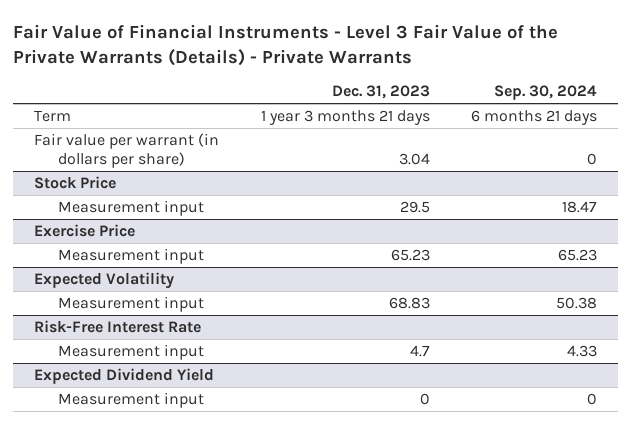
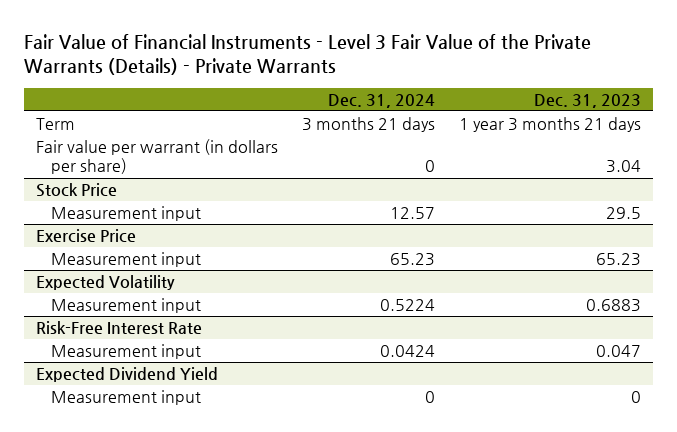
[494,85,598,101] Sep. 30, 2024 -> none
none -> [328,93,436,108] Dec. 31, 2024
[388,297,430,310] 68.83 -> [586,299,642,313] 0.6883
[409,345,430,358] 4.7 -> [596,345,642,358] 0.047

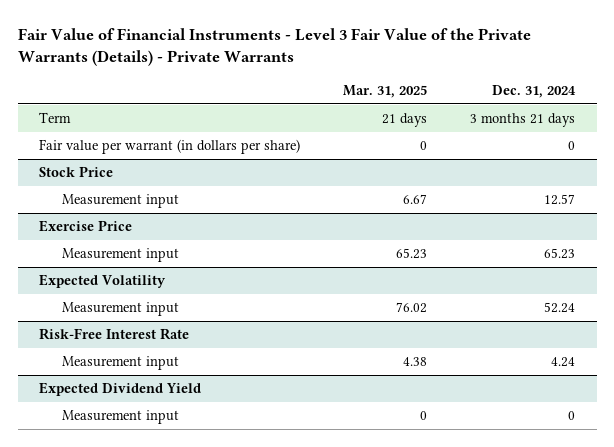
[534,93,642,108] Dec. 31, 2023 -> none
none -> [343,84,428,98] Mar. 31, 2025
[380,299,436,312] 0.5224 -> [544,302,576,314] 52.24
[380,345,436,358] 0.0424 -> [551,357,576,368] 4.24

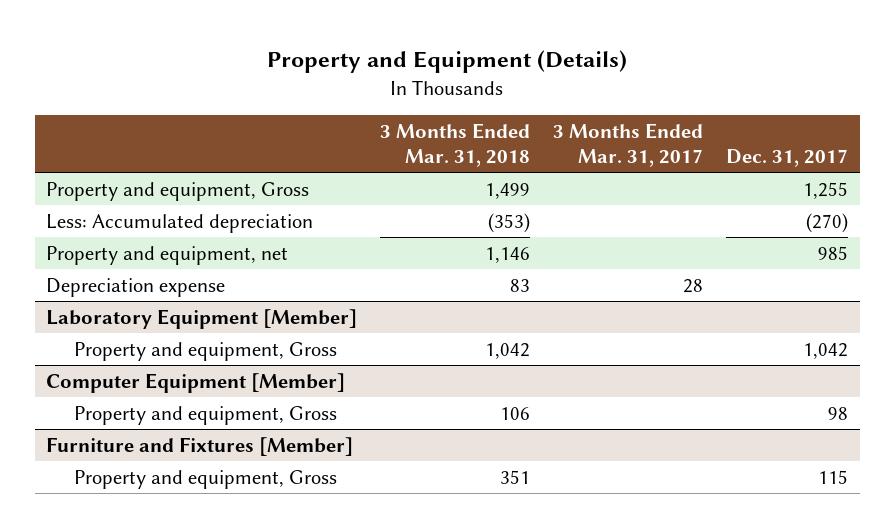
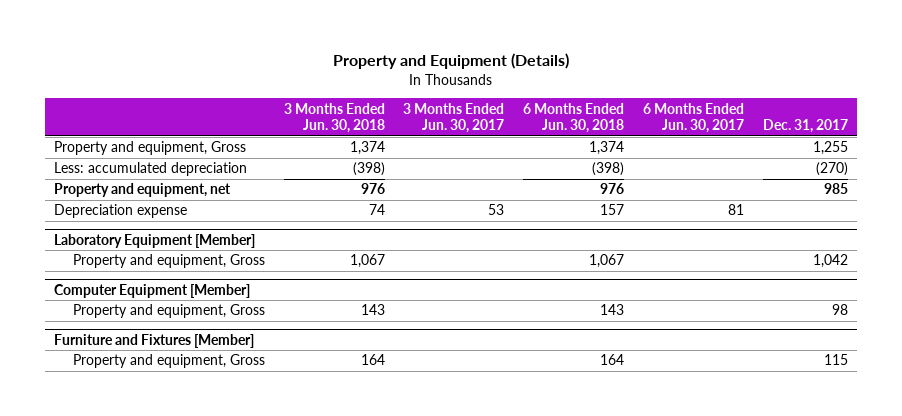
[380,123,531,168] 3 Months Ended Mar. 31, 2018 -> none
[553,123,704,168] 3 Months Ended Mar. 31, 2017 -> none
none -> [283,102,385,134] 3 Months Ended Jun. 30, 2018
none -> [403,102,505,134] 3 Months Ended Jun. 30, 2017
none -> [523,102,625,134] 6 Months Ended Jun. 30, 2018
none -> [642,102,744,134] 6 Months Ended Jun. 30, 2017
[46,213,314,233] Less: Accumulated depreciation -> [54,162,248,177] Less: accumulated depreciation

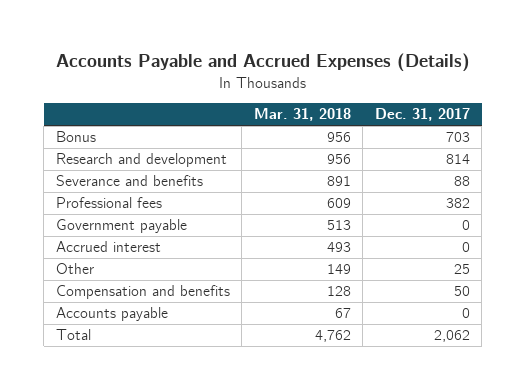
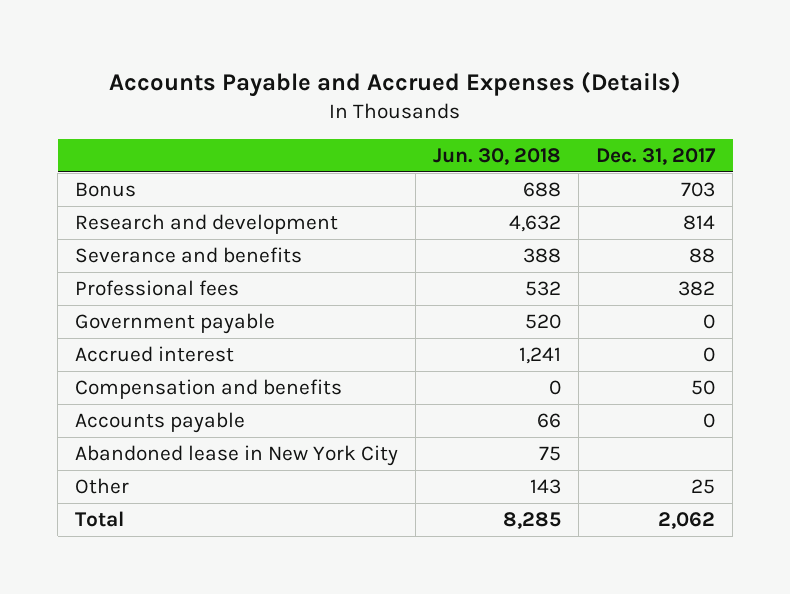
[253,108,351,122] Mar. 31, 2018 -> none
none -> [433,147,562,165] Jun. 30, 2018
none -> [75,444,399,466] Abandoned lease in New York City
[55,263,94,275] Other -> [75,477,130,494] Other

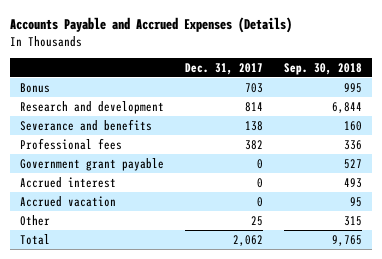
[433,147,562,165] Jun. 30, 2018 -> none
none -> [284,62,363,75] Sep. 30, 2018
[689,247,716,263] 88 -> [245,120,264,131] 138
[75,312,276,334] Government payable -> [20,157,165,171] Government grant payable
[75,378,343,399] Compensation and benefits -> none
[75,411,246,433] Accounts payable -> none
[75,444,399,466] Abandoned lease in New York City -> none
none -> [20,195,117,207] Accrued vacation

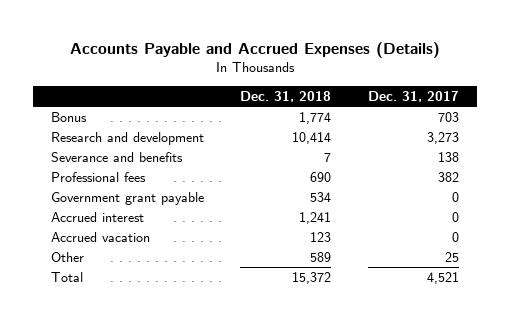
[284,62,363,75] Sep. 30, 2018 -> none
none -> [240,90,332,102] Dec. 31, 2018
[245,101,264,112] 814 -> [426,131,459,144] 3,273
[233,234,264,246] 2,062 -> [426,271,459,284] 4,521

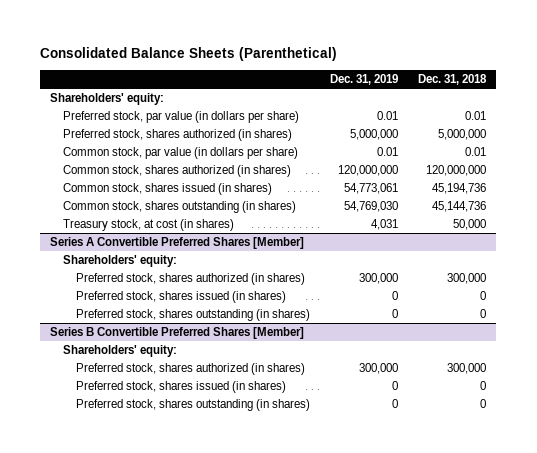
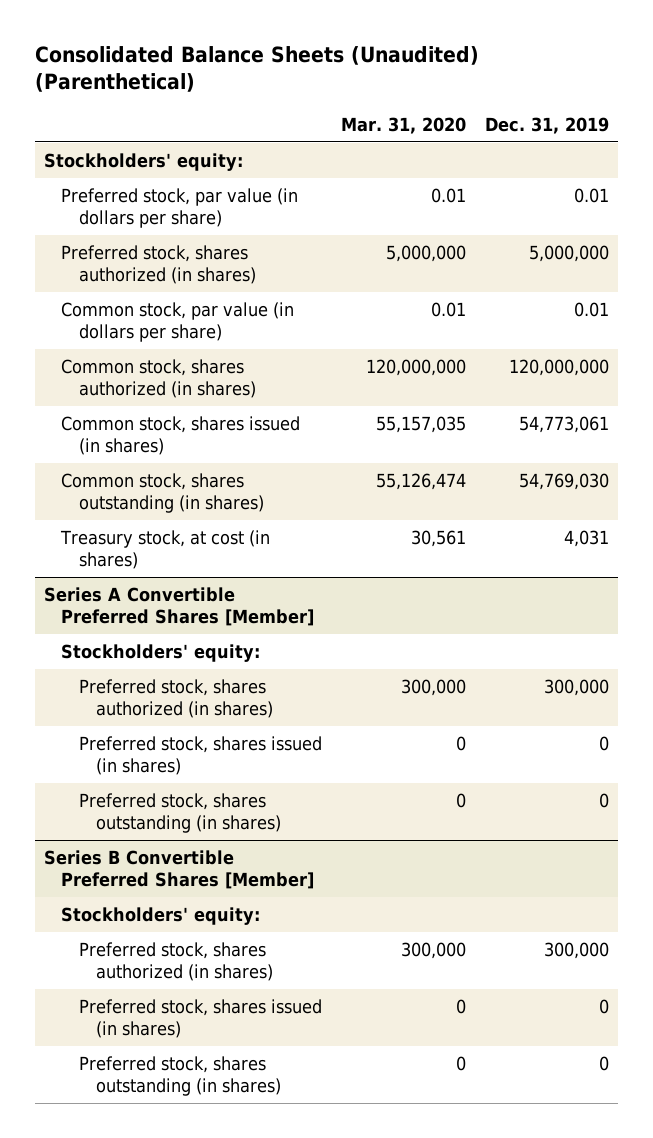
[40,47,338,62] Consolidated Balance Sheets (Parenthetical) -> [34,45,479,93] Consolidated Balance Sheets (Unaudited) (Parenthetical)
[418,74,488,86] Dec. 31, 2018 -> none
none -> [340,116,466,134] Mar. 31, 2020
[50,93,165,106] Shareholders' equity: -> [44,152,244,171] Stockholders' equity:
[63,255,178,268] Shareholders' equity: -> [61,643,261,662] Stockholders' equity:
[63,345,178,358] Shareholders' equity: -> [61,906,261,925] Stockholders' equity:

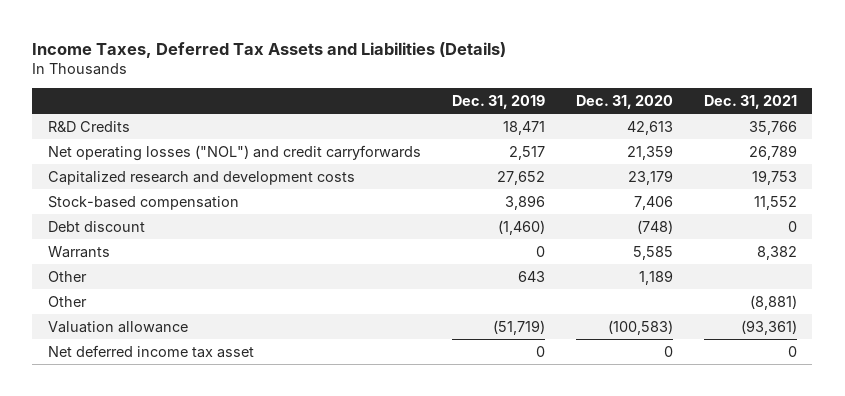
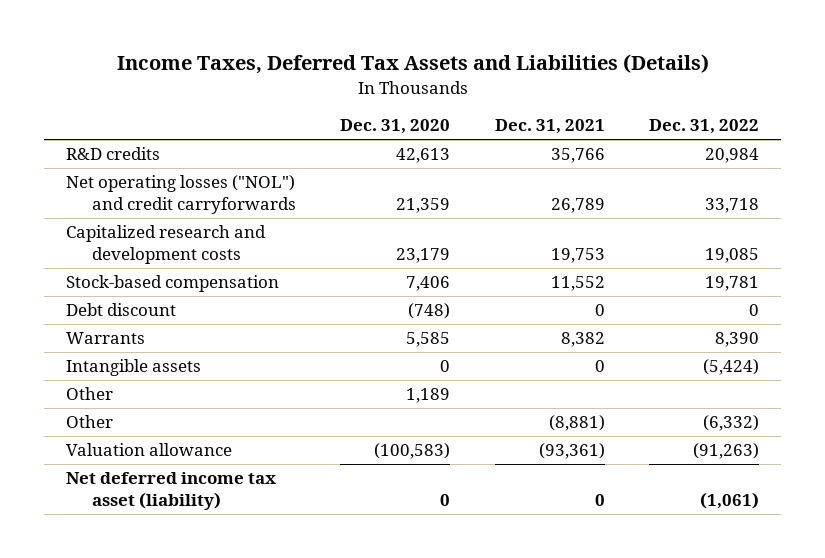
[451,95,545,110] Dec. 31, 2019 -> none
none -> [649,119,760,135] Dec. 31, 2022
[47,120,130,132] R&D Credits -> [66,147,161,161] R&D credits
none -> [66,359,202,377] Intangible assets
[47,344,254,358] Net deferred income tax asset -> [66,472,277,510] Net deferred income tax asset (liability)

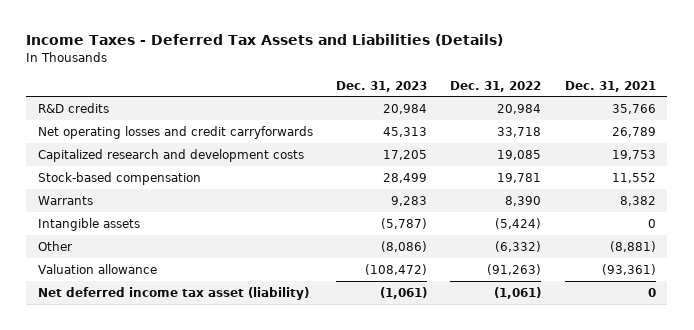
[116,54,709,75] Income Taxes, Deferred Tax Assets and Liabilities (Details) -> [26,34,504,47] Income Taxes - Deferred Tax Assets and Liabilities (Details)
[340,119,451,135] Dec. 31, 2020 -> none
none -> [336,80,428,92] Dec. 31, 2023
[66,175,296,214] Net operating losses ("NOL") and credit carryforwards -> [37,125,313,139] Net operating losses and credit carryforwards
[66,303,177,317] Debt discount -> none
[66,387,114,401] Other -> none

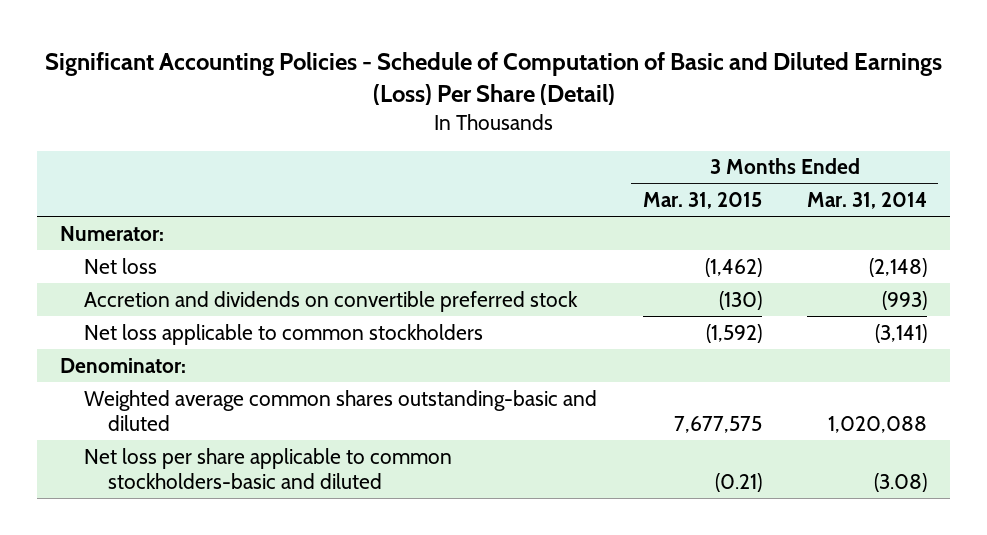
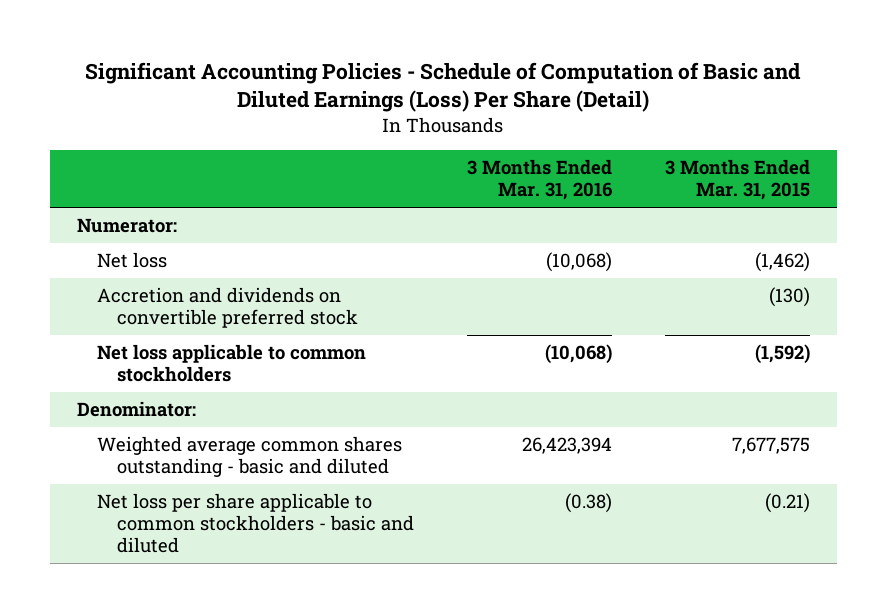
[807,192,928,210] Mar. 31, 2014 -> none
none -> [466,159,612,201] 3 Months Ended Mar. 31, 2016
[84,389,598,432] Weighted average common shares outstanding-basic and diluted -> [96,435,402,478] Weighted average common shares outstanding - basic and diluted
[84,447,453,490] Net loss per share applicable to common stockholders-basic and diluted -> [96,492,414,554] Net loss per share applicable to common stockholders - basic and diluted

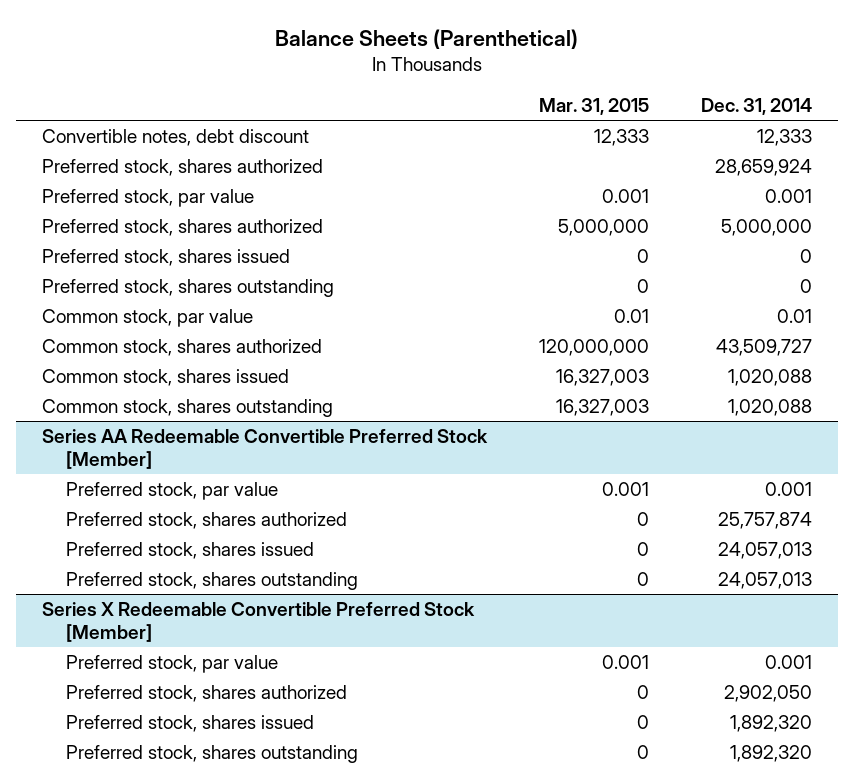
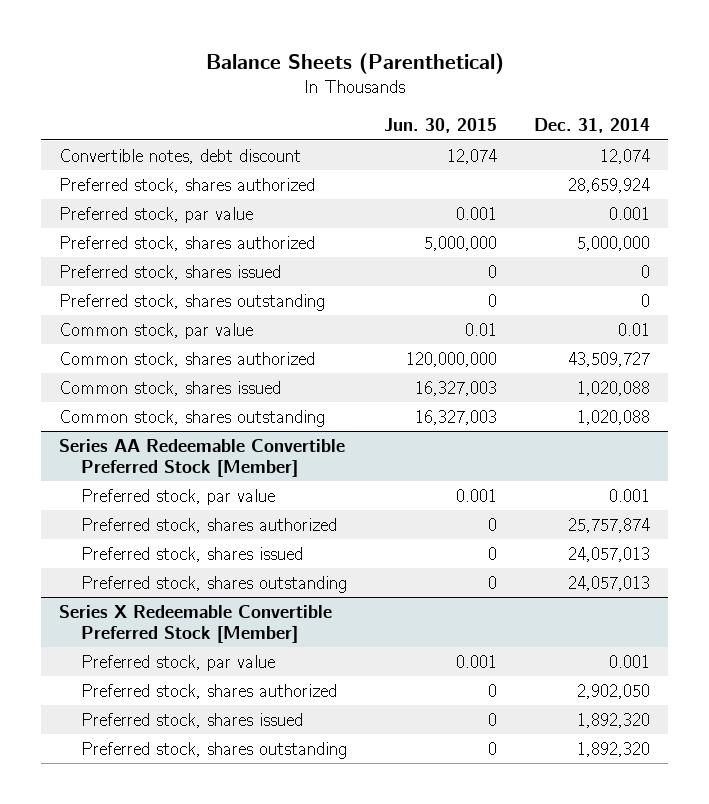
[539,98,650,116] Mar. 31, 2015 -> none
none -> [383,118,497,134] Jun. 30, 2015
[756,129,812,147] 12,333 -> [599,148,650,164] 12,074

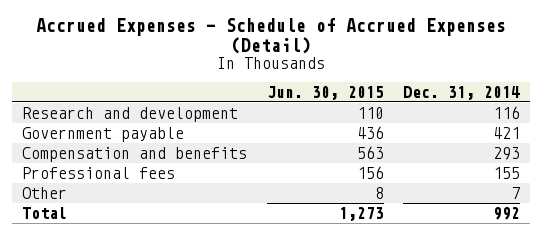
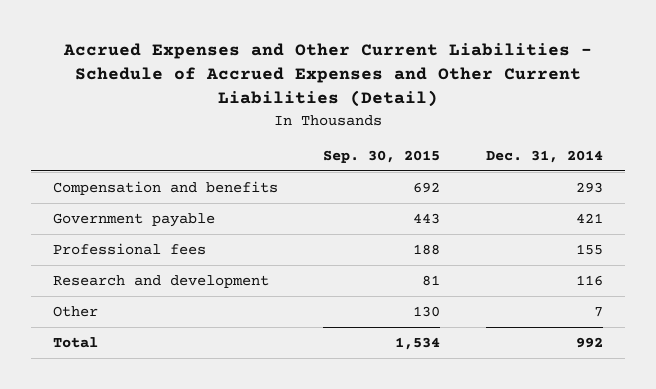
[36,17,507,54] Accrued Expenses - Schedule of Accrued Expenses (Detail) -> [62,43,592,108] Accrued Expenses and Other Current Liabilities - Schedule of Accrued Expenses and Other Current Liabilities (Detail)
[266,85,384,100] Jun. 30, 2015 -> none
none -> [323,149,441,163] Sep. 30, 2015
[21,126,184,142] Government payable -> [53,212,216,227] Government payable
[21,106,238,122] Research and development -> [53,274,270,288] Research and development

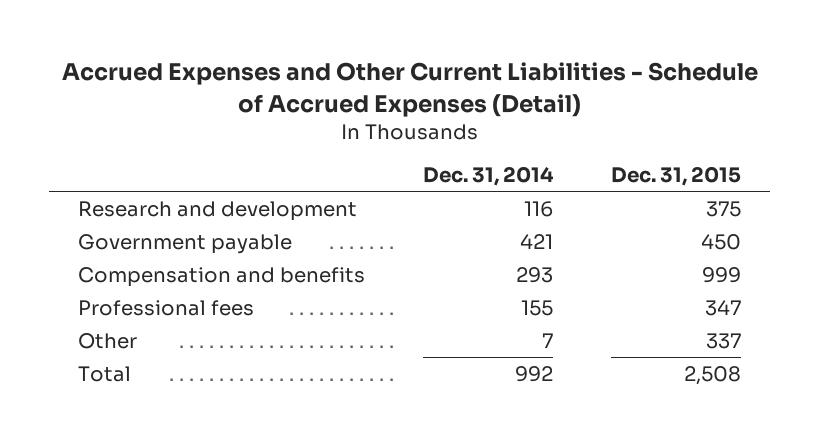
[62,43,592,108] Accrued Expenses and Other Current Liabilities - Schedule of Accrued Expenses and Other Current Liabilities (Detail) -> [61,62,758,117] Accrued Expenses and Other Current Liabilities - Schedule of Accrued Expenses (Detail)
[323,149,441,163] Sep. 30, 2015 -> none
none -> [611,166,742,187] Dec. 31, 2015
[53,274,270,288] Research and development -> [78,200,358,221] Research and development
[53,180,279,195] Compensation and benefits -> [78,266,366,287] Compensation and benefits

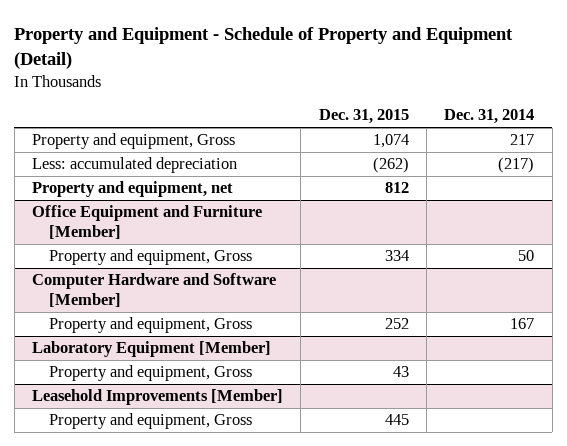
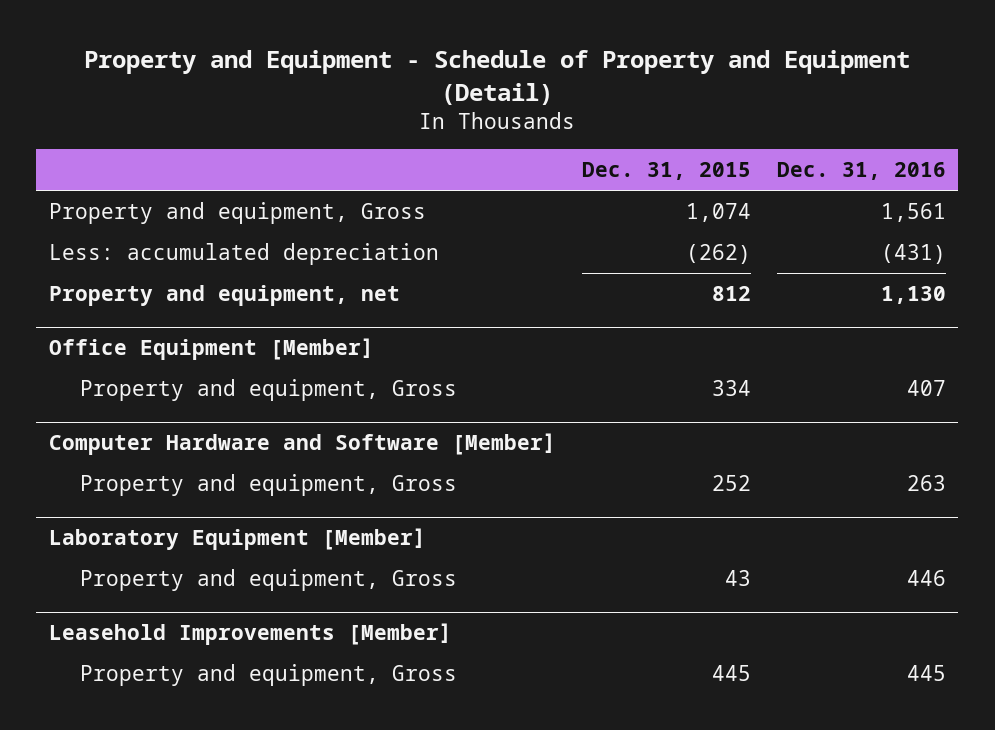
[444,109,535,125] Dec. 31, 2014 -> none
none -> [776,162,946,181] Dec. 31, 2016
[32,205,263,239] Office Equipment and Furniture [Member] -> [49,338,375,361] Office Equipment [Member]

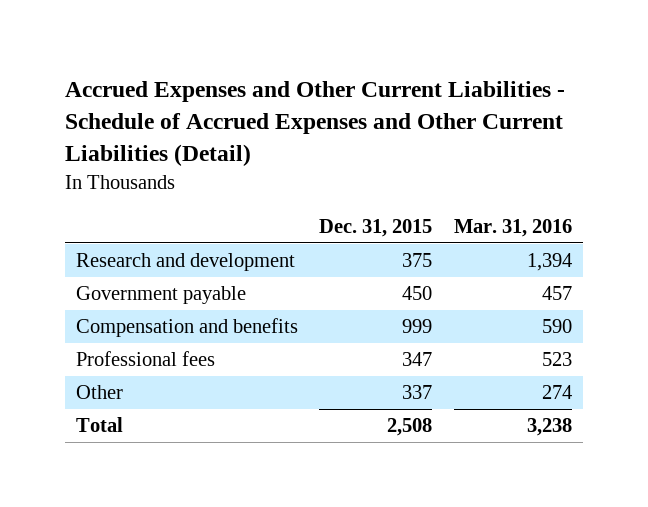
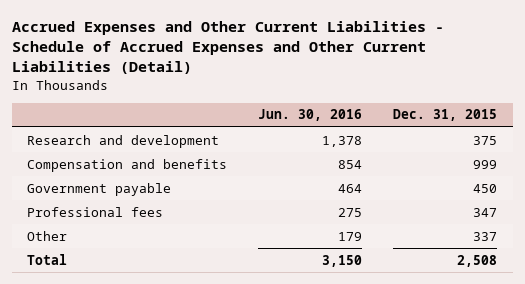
[454,218,573,237] Mar. 31, 2016 -> none
none -> [258,109,363,122] Jun. 30, 2016
[75,286,246,305] Government payable -> [27,182,172,196] Government payable

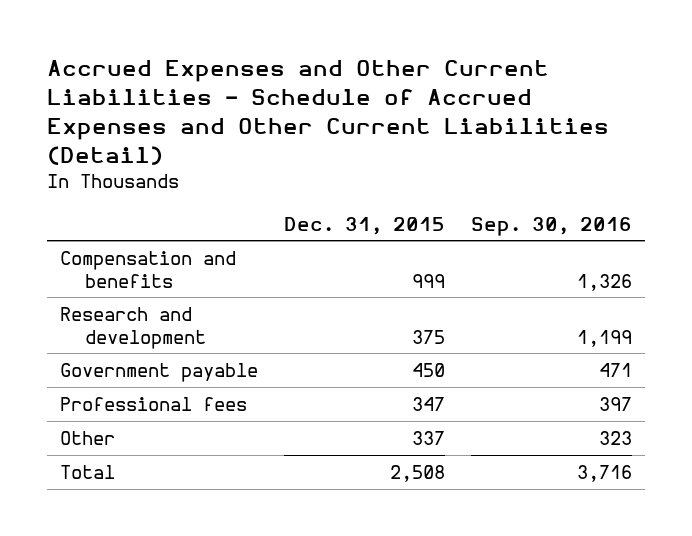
[258,109,363,122] Jun. 30, 2016 -> none
none -> [470,216,632,236] Sep. 30, 2016
[27,134,220,148] Research and development -> [59,307,207,349] Research and development

